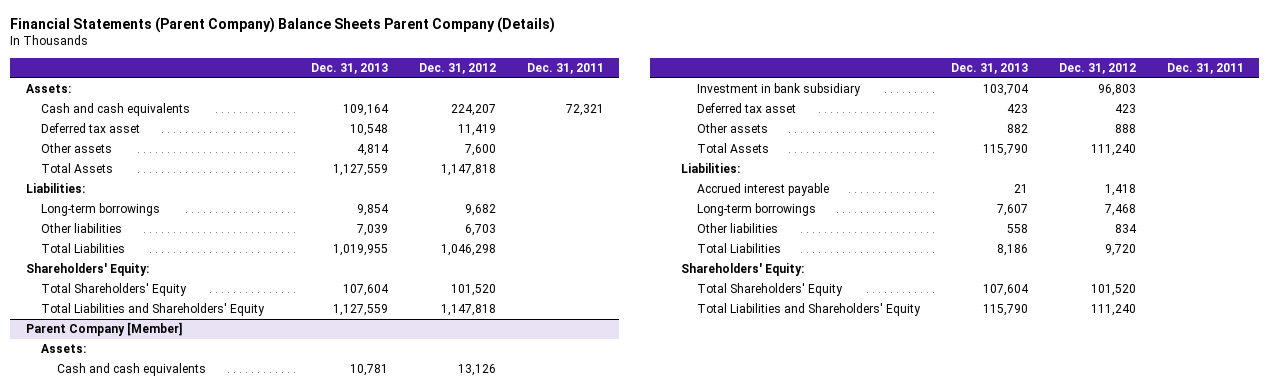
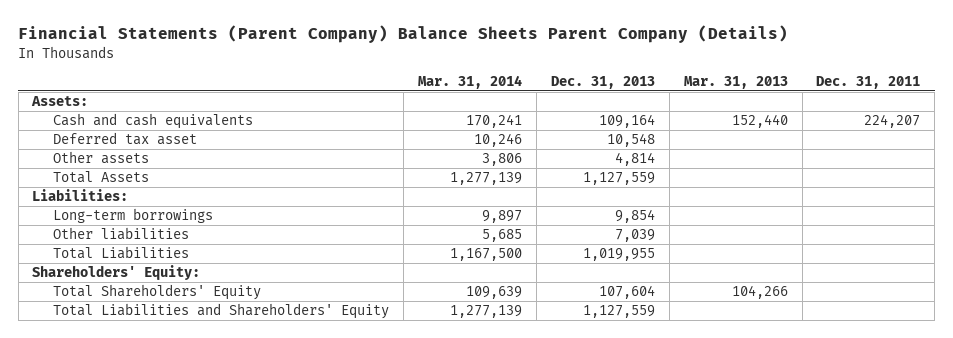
[419,63,497,75] Dec. 31, 2012 -> none
none -> [418,74,523,89] Mar. 31, 2014
none -> [683,75,788,89] Mar. 31, 2013
[565,104,604,117] 72,321 -> [864,114,921,129] 224,207
[25,322,182,337] Parent Company [Member] -> none
[41,344,87,354] Assets: -> none
[57,363,207,377] Cash and cash equivalents -> none
[697,83,862,97] Investment in bank subsidiary -> none
[697,103,797,114] Deferred tax asset -> none
[697,123,769,134] Other assets -> none
[697,143,770,154] Total Assets -> none
[681,163,741,174] Liabilities: -> none
[697,183,830,197] Accrued interest payable -> none
[697,203,817,217] Long-term borrowings -> none
[697,223,779,234] Other liabilities -> none
[697,243,782,254] Total Liabilities -> none
[681,263,805,277] Shareholders' Equity: -> none
[697,283,844,297] Total Shareholders' Equity -> none
[697,303,922,317] Total Liabilities and Shareholders' Equity -> none

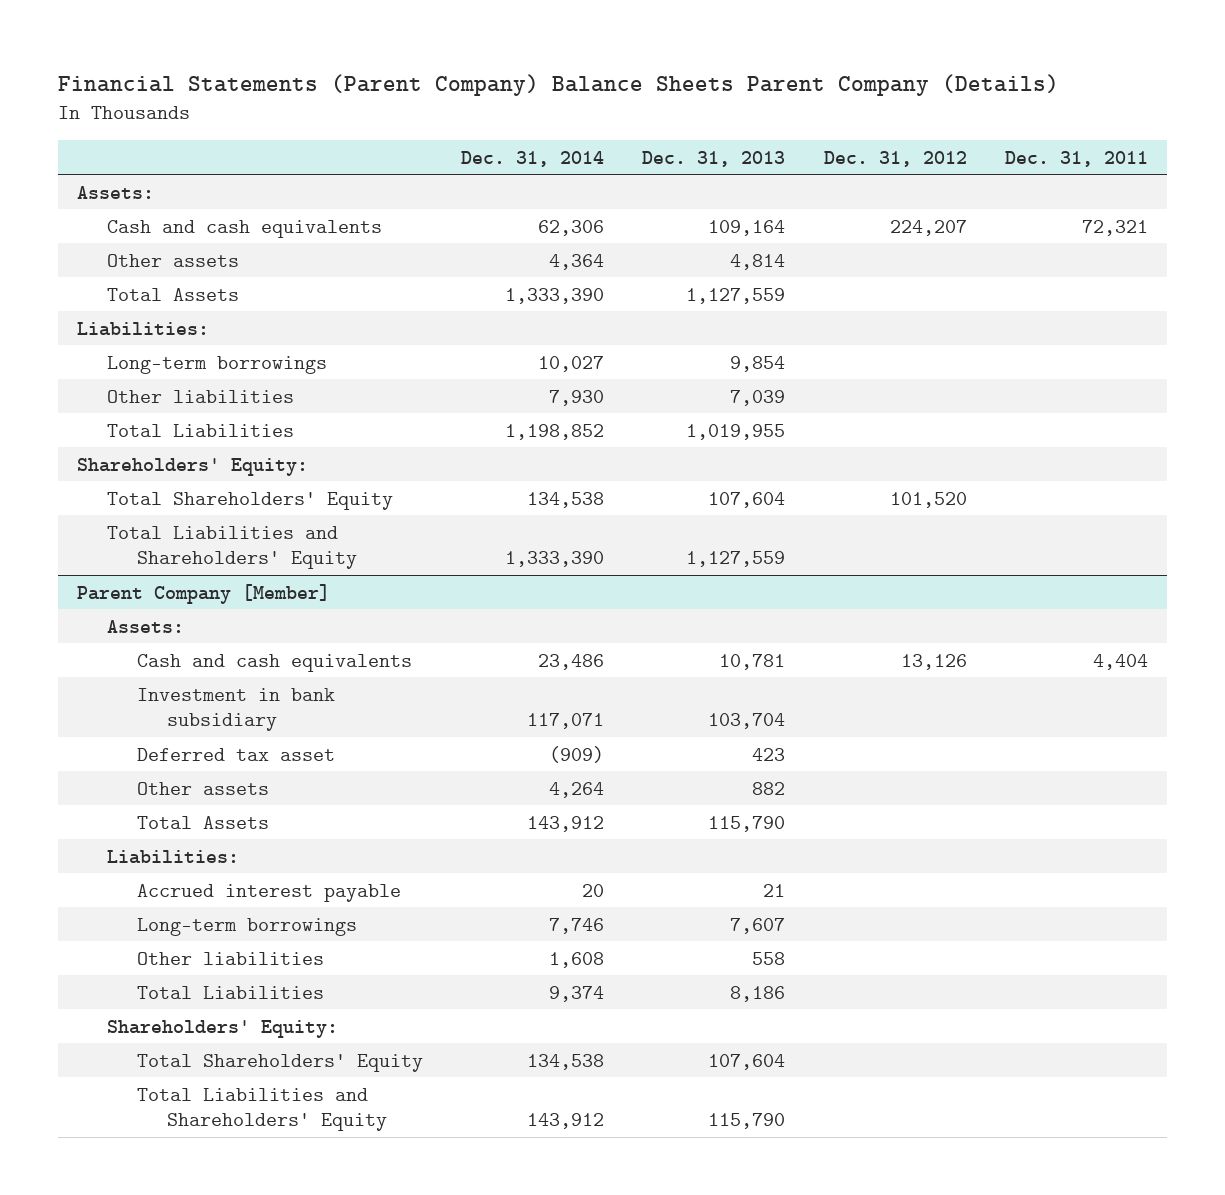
[418,74,523,89] Mar. 31, 2014 -> none
[683,75,788,89] Mar. 31, 2013 -> none
none -> [461,150,605,167] Dec. 31, 2014
none -> [823,150,967,167] Dec. 31, 2012
[53,132,198,146] Deferred tax asset -> none
[864,114,921,129] 224,207 -> [1081,219,1148,236] 72,321
none -> [77,583,331,604] Parent Company [Member]
none -> [107,619,185,633] Assets:
none -> [137,653,413,672] Cash and cash equivalents
none -> [137,687,336,732] Investment in bank subsidiary
none -> [137,747,336,761] Deferred tax asset
none -> [137,781,270,795] Other assets
none -> [137,815,270,829] Total Assets
none -> [107,849,240,864] Liabilities:
none -> [137,883,402,902] Accrued interest payable
none -> [137,917,358,936] Long-term borrowings
none -> [137,951,325,965] Other liabilities
none -> [137,985,325,999] Total Liabilities
none -> [107,1019,339,1038] Shareholders' Equity:
none -> [137,1053,424,1072] Total Shareholders' Equity
none -> [137,1087,388,1132] Total Liabilities and Shareholders' Equity

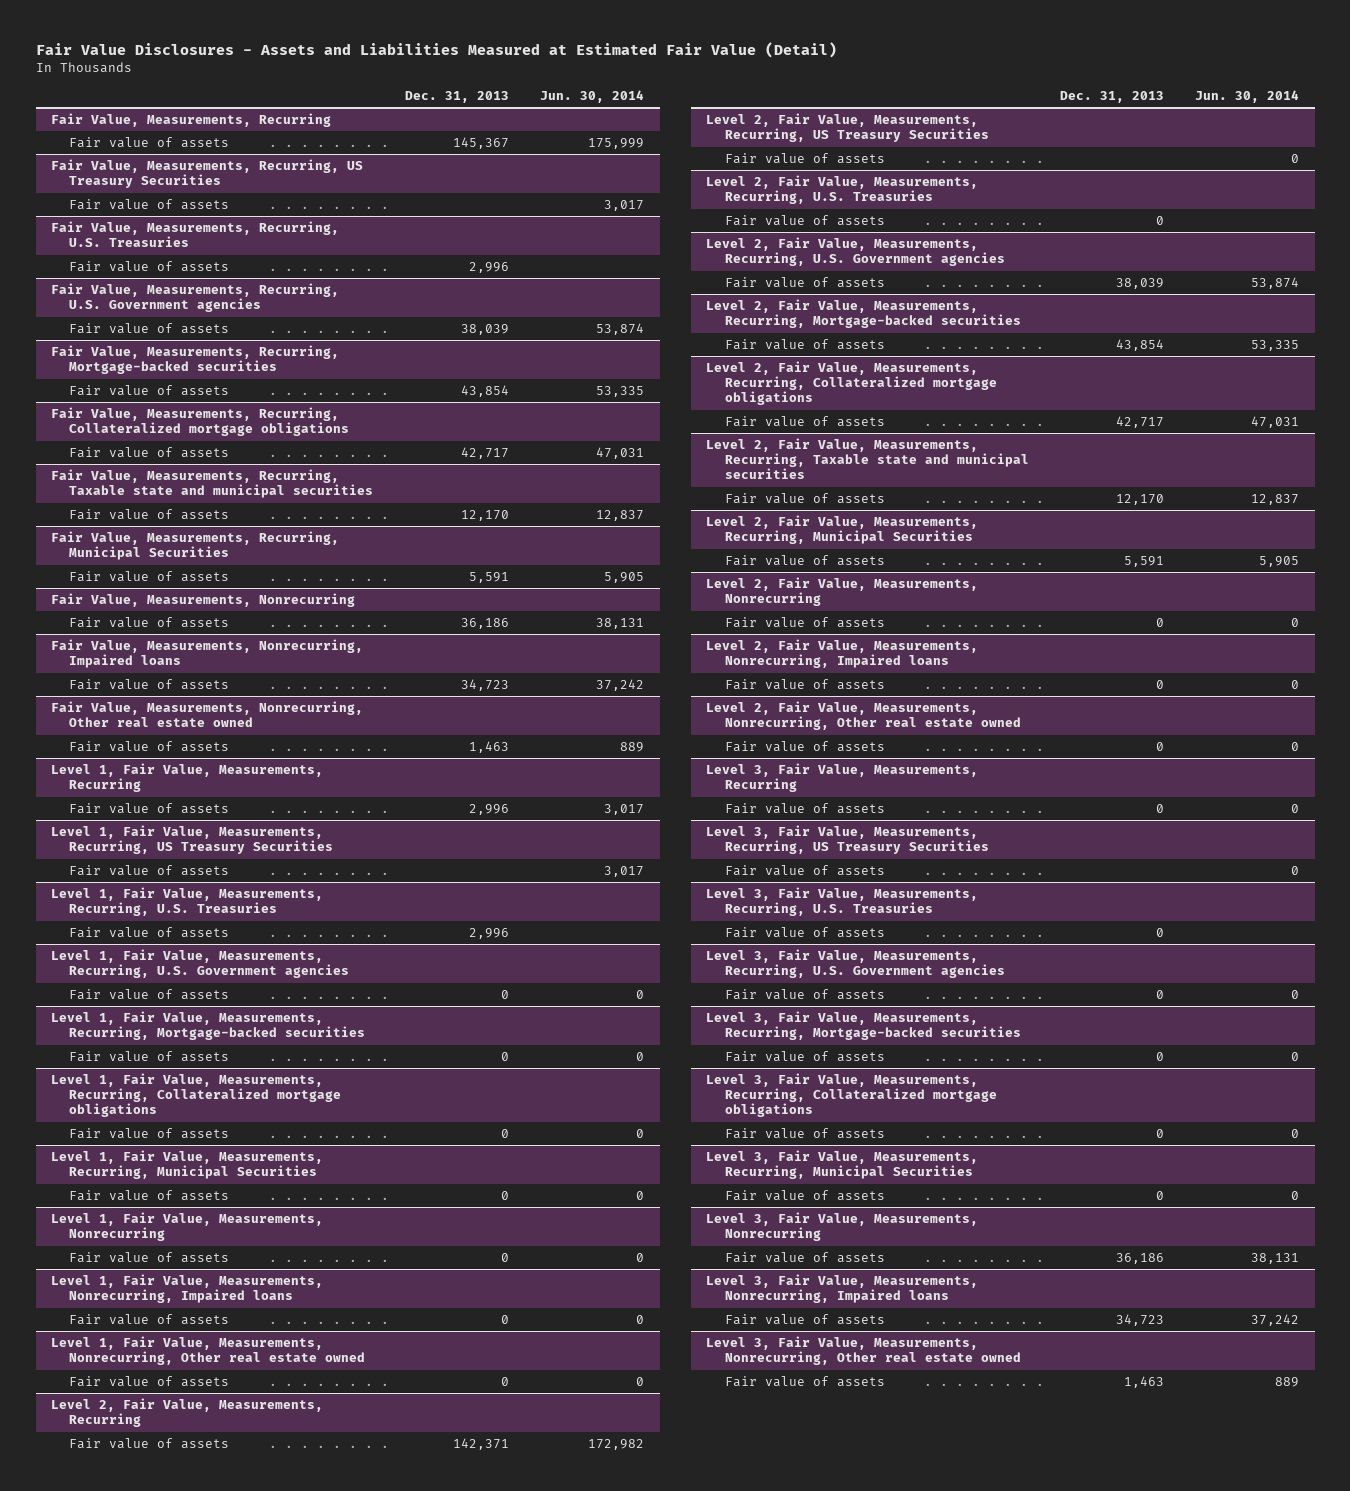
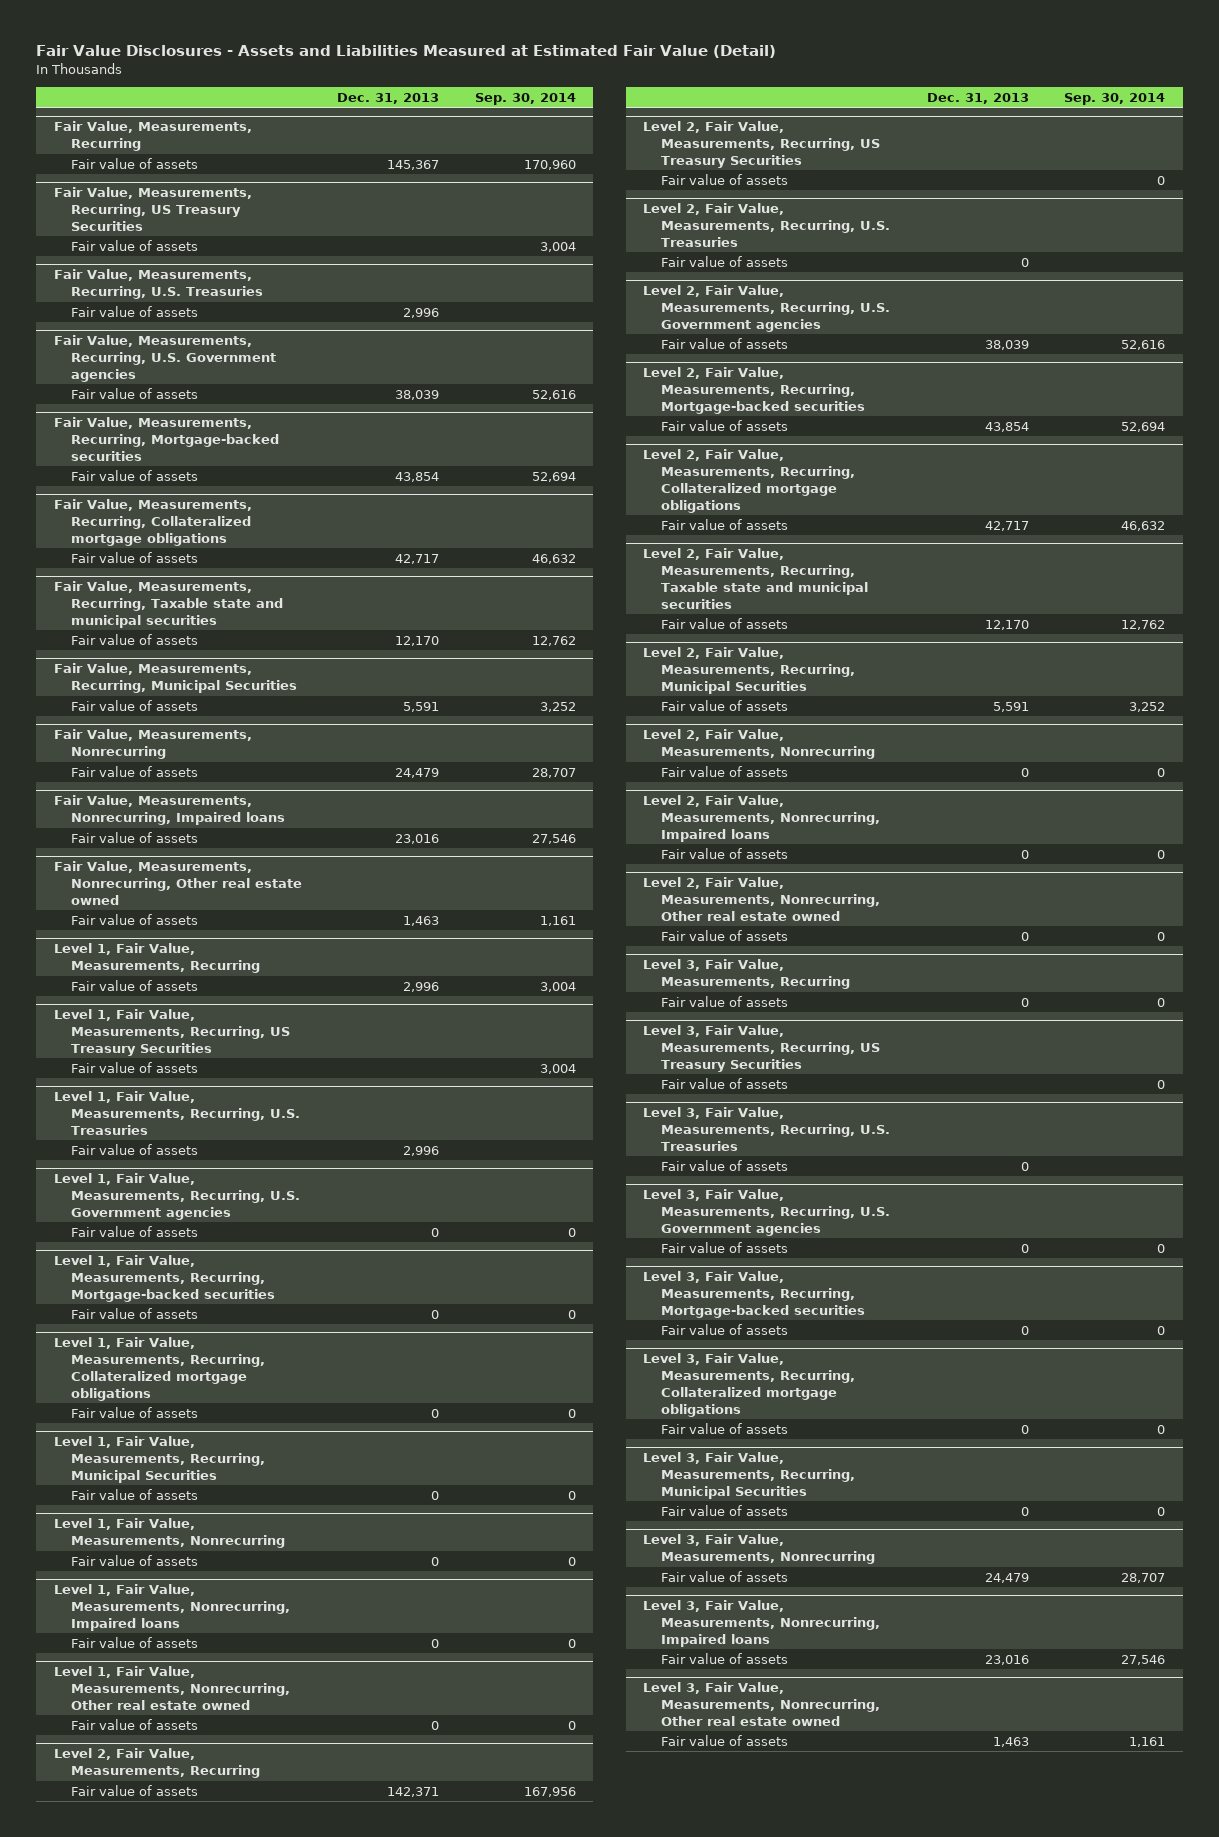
[539,90,644,104] Jun. 30, 2014 -> none
none -> [474,93,576,106] Sep. 30, 2014
[460,618,509,630] 36,186 -> [395,767,440,778] 24,479
[460,679,509,692] 34,723 -> [395,833,440,844] 23,016
[1115,1253,1164,1265] 36,186 -> [985,1572,1030,1583] 24,479
[1115,1314,1164,1327] 34,723 -> [985,1654,1030,1665] 23,016

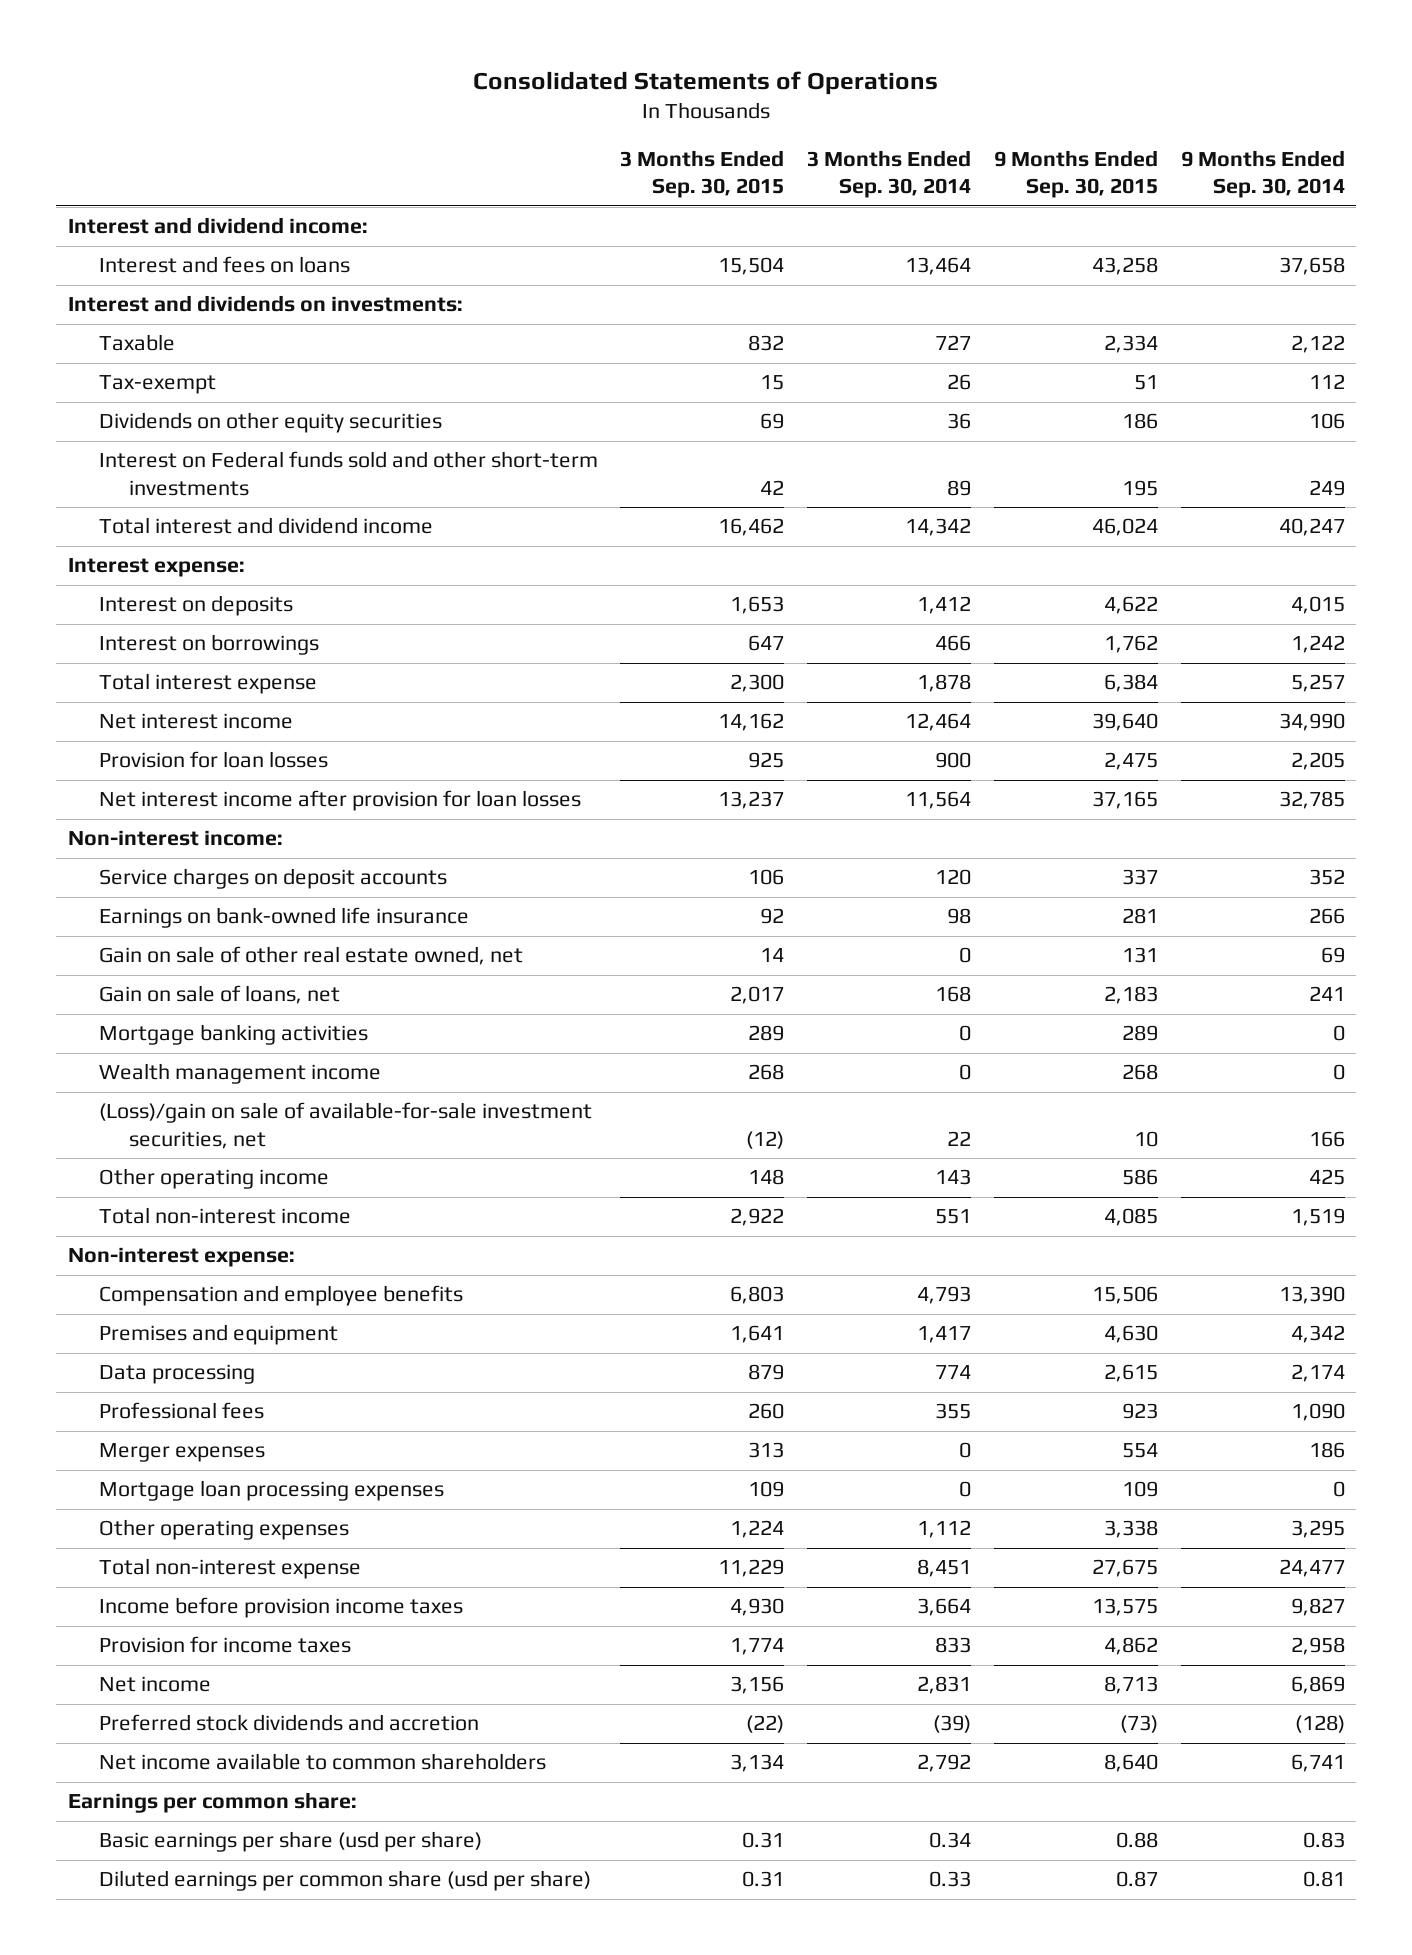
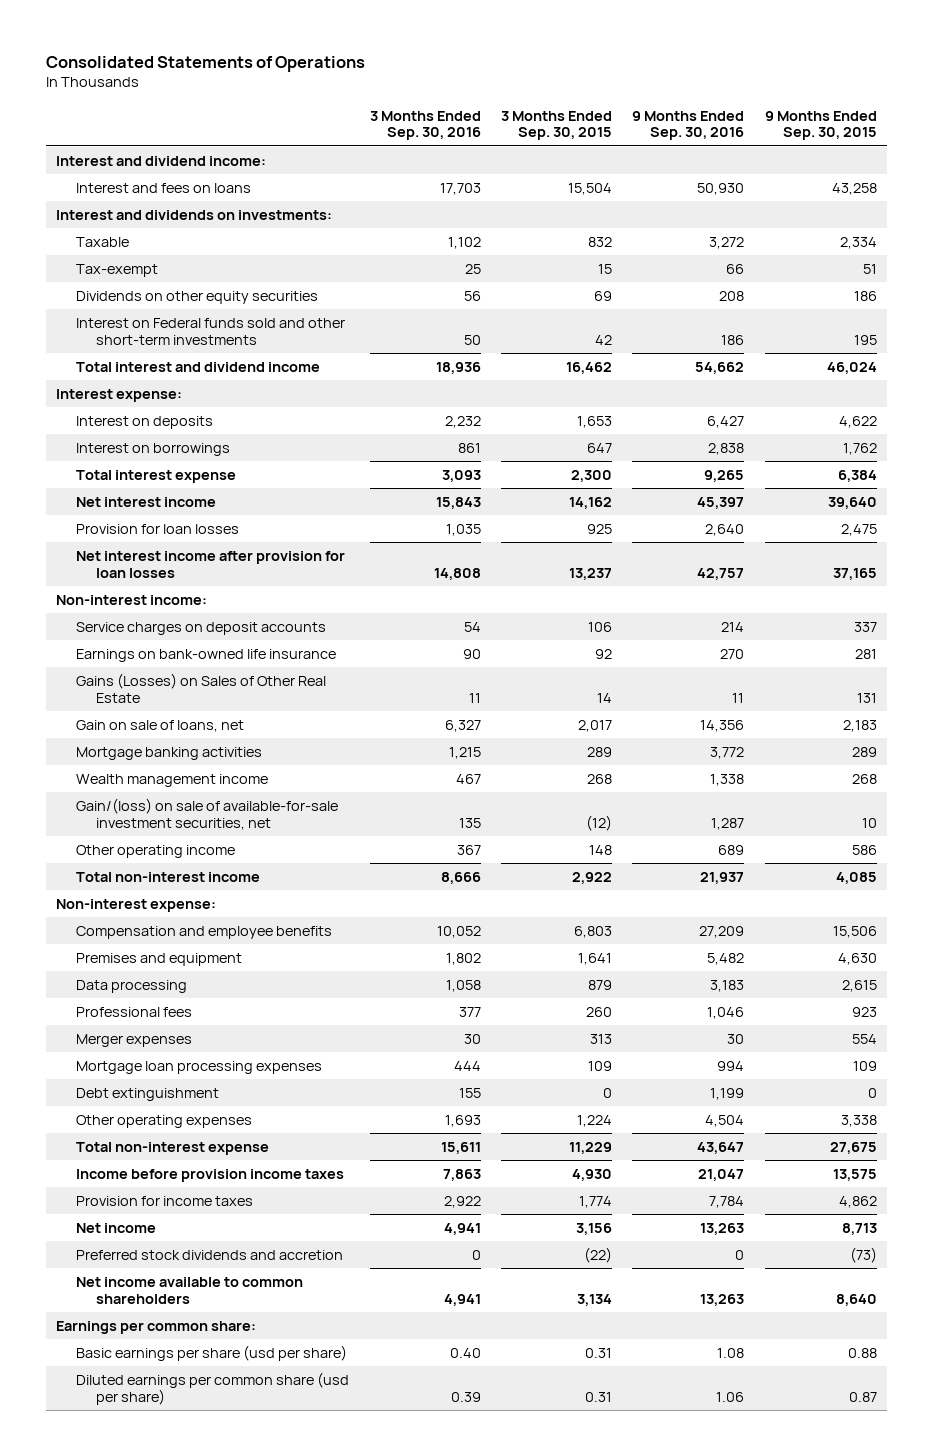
[807,149,972,199] 3 Months Ended Sep. 30, 2014 -> none
[1180,149,1345,199] 9 Months Ended Sep. 30, 2014 -> none
none -> [369,110,481,141] 3 Months Ended Sep. 30, 2016
none -> [632,110,745,141] 9 Months Ended Sep. 30, 2016
[98,946,523,966] Gain on sale of other real estate owned, net -> [76,672,327,703] Gains (Losses) on Sales of Other Real Estate
[98,1102,592,1149] (Loss)/gain on sale of available-for-sale investment securities, net -> [76,797,339,830] Gain/(loss) on sale of available-for-sale investment securities, net
none -> [76,1087,220,1101] Debt extinguishment

